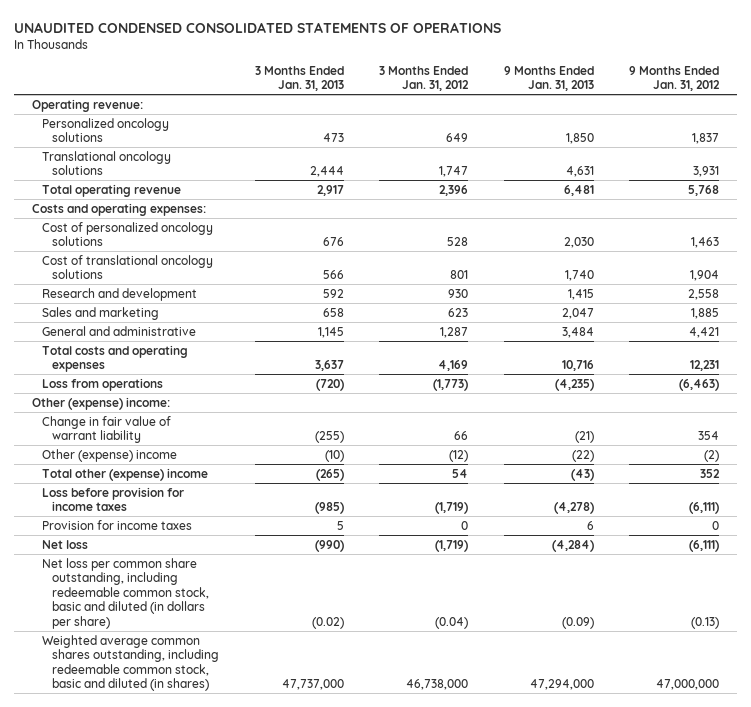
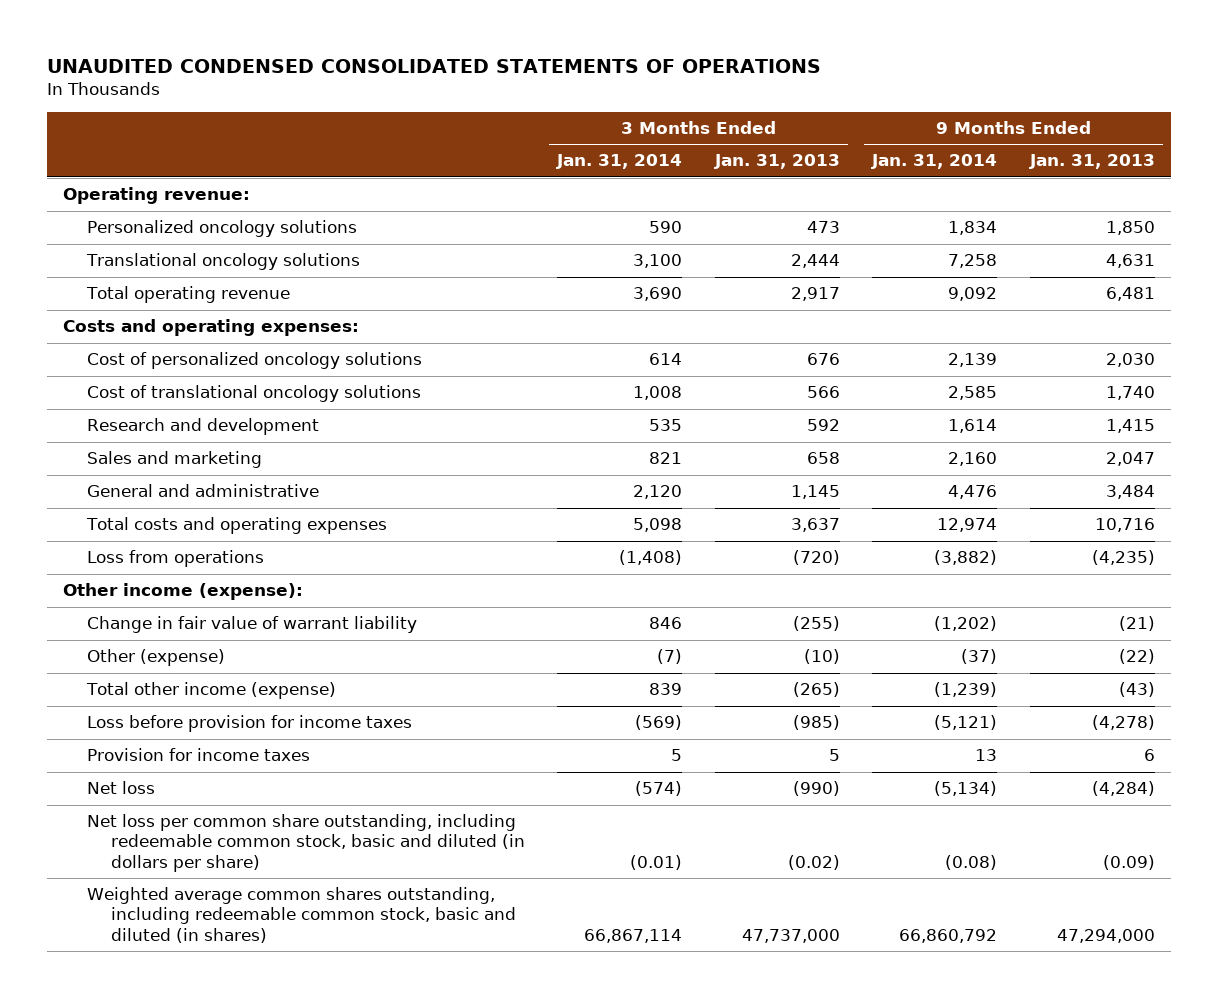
[379,65,470,92] 3 Months Ended Jan. 31, 2012 -> none
[629,65,721,92] 9 Months Ended Jan. 31, 2012 -> none
none -> [556,154,683,170] Jan. 31, 2014
none -> [871,154,998,170] Jan. 31, 2014
[31,396,170,410] Other (expense) income: -> [63,583,304,601] Other income (expense):
[42,448,178,462] Other (expense) income -> [87,649,226,667] Other (expense)
[42,467,209,481] Total other (expense) income -> [86,682,337,700] Total other income (expense)

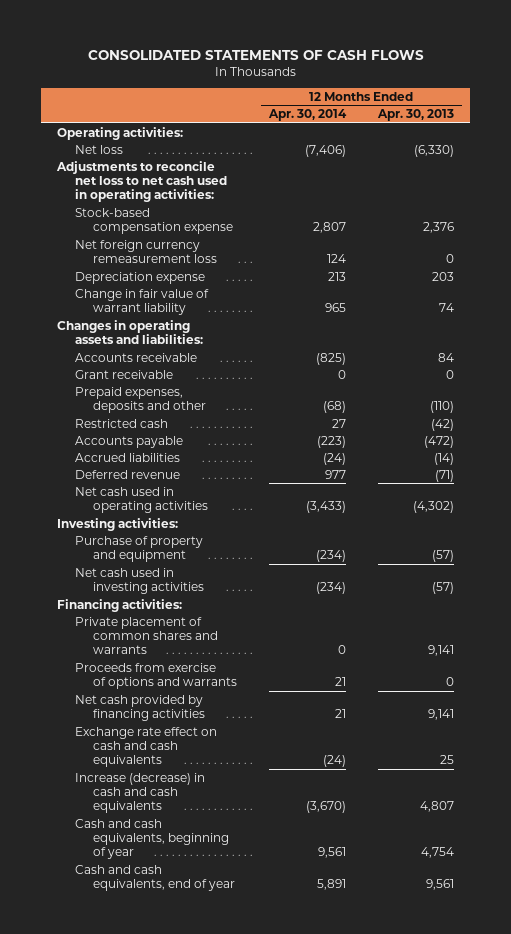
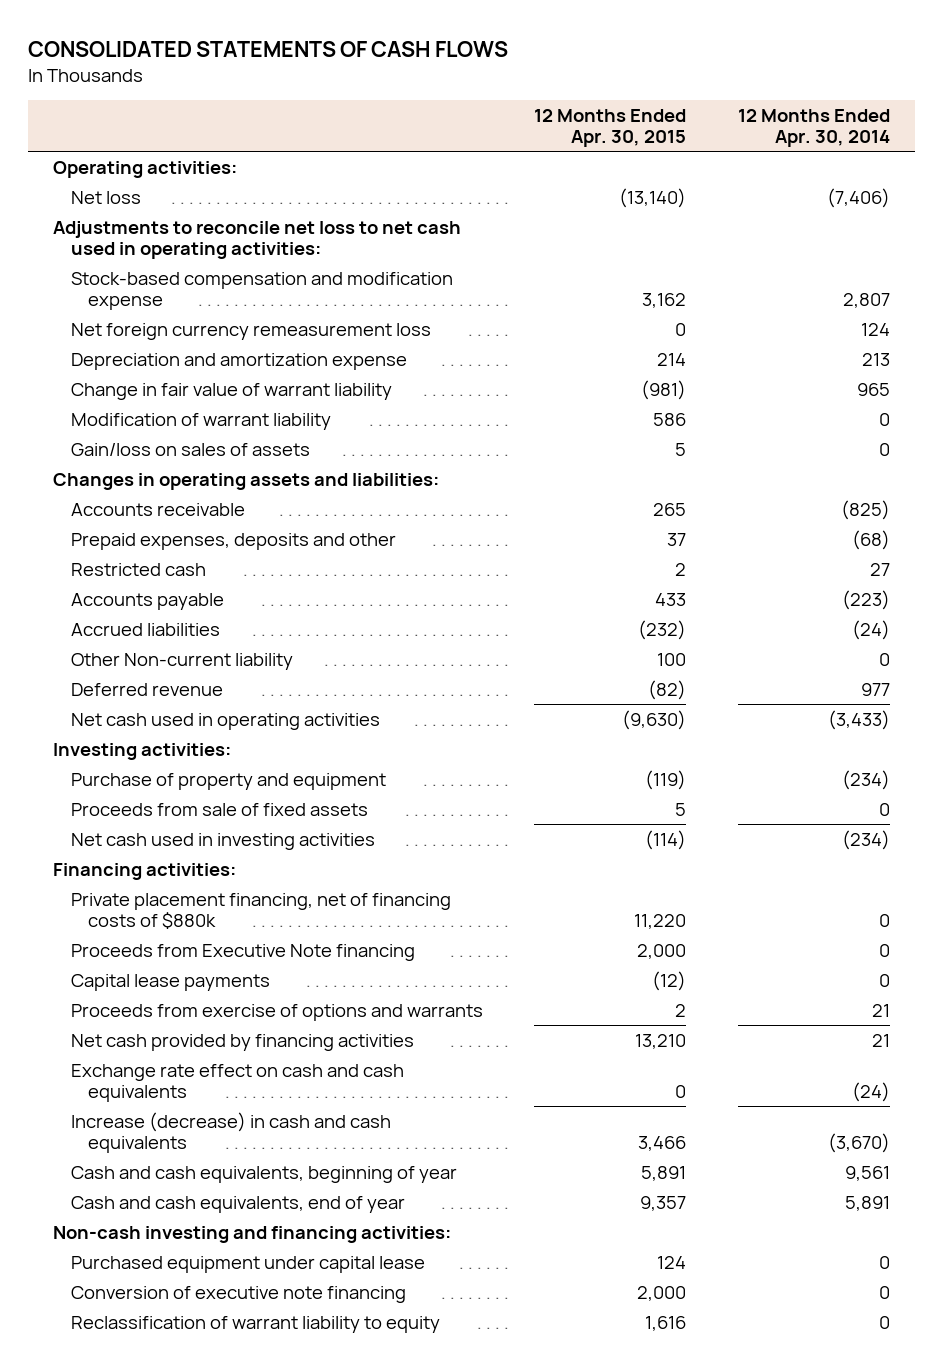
[376,109,454,122] Apr. 30, 2013 -> none
none -> [534,108,687,148] 12 Months Ended Apr. 30, 2015
[75,207,234,235] Stock-based compensation expense -> [70,271,453,311] Stock-based compensation and modification expense
[75,271,206,284] Depreciation expense -> [70,352,407,370] Depreciation and amortization expense
none -> [70,412,331,430] Modification of warrant liability
none -> [70,442,310,456] Gain/loss on sales of assets
[75,369,174,379] Grant receivable -> none
none -> [70,652,293,670] Other Non-current liability
none -> [70,802,368,816] Proceeds from sale of fixed assets
[75,616,219,655] Private placement of common shares and warrants -> [70,892,451,930] Private placement financing, net of financing costs of $880k
none -> [70,943,415,961] Proceeds from Executive Note financing
none -> [70,973,270,991] Capital lease payments
none -> [53,1225,452,1243] Non-cash investing and financing activities:
none -> [70,1255,425,1273] Purchased equipment under capital lease
none -> [70,1285,406,1303] Conversion of executive note financing
none -> [70,1315,440,1333] Reclassification of warrant liability to equity

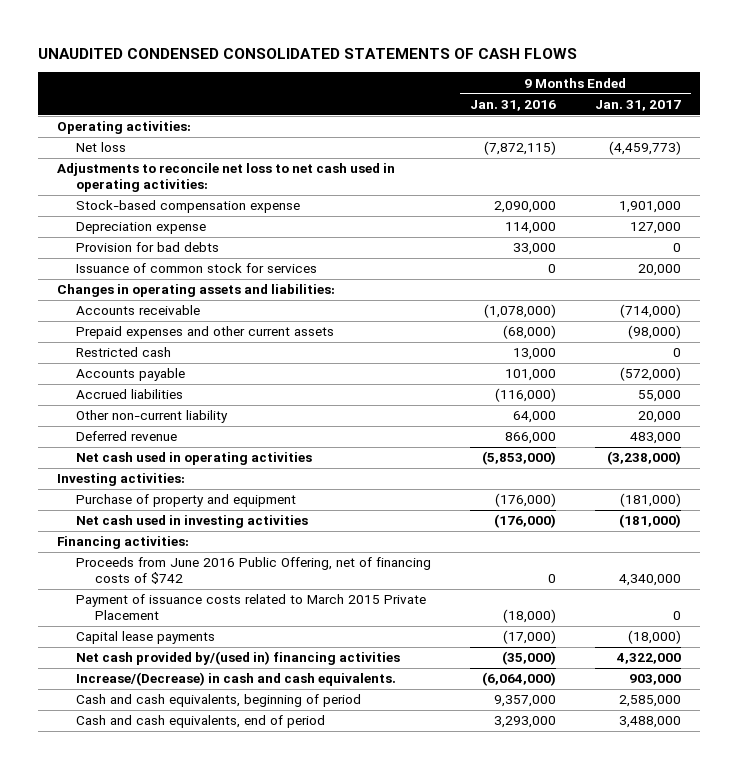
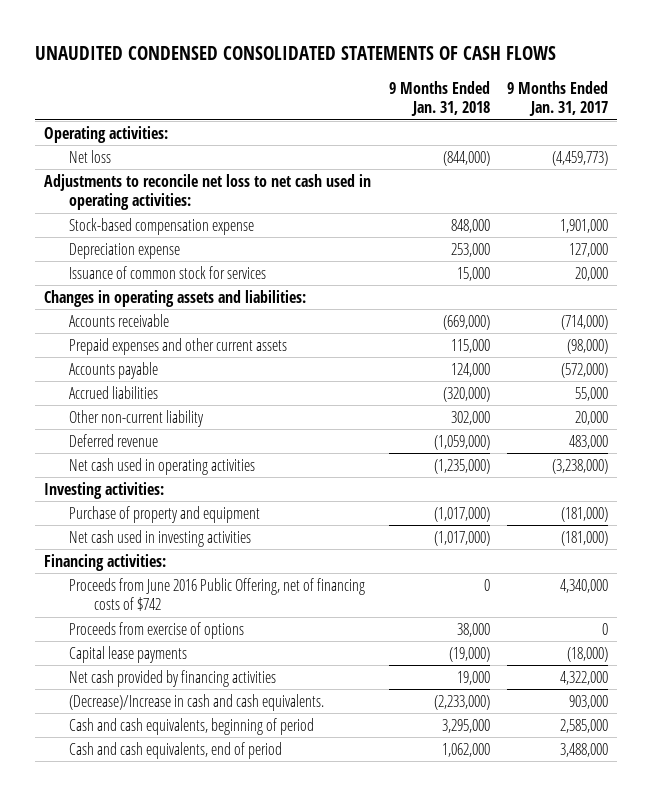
[470,99,557,111] Jan. 31, 2016 -> none
none -> [388,80,490,117] 9 Months Ended Jan. 31, 2018
[76,242,220,253] Provision for bad debts -> none
[76,347,172,358] Restricted cash -> none
[76,594,427,621] Payment of issuance costs related to March 2015 Private Placement -> none
none -> [69,621,245,639] Proceeds from exercise of options
[76,651,401,666] Net cash provided by/(used in) financing activities -> [69,669,277,687] Net cash provided by financing activities
[76,672,397,687] Increase/(Decrease) in cash and cash equivalents. -> [69,693,325,711] (Decrease)/Increase in cash and cash equivalents.

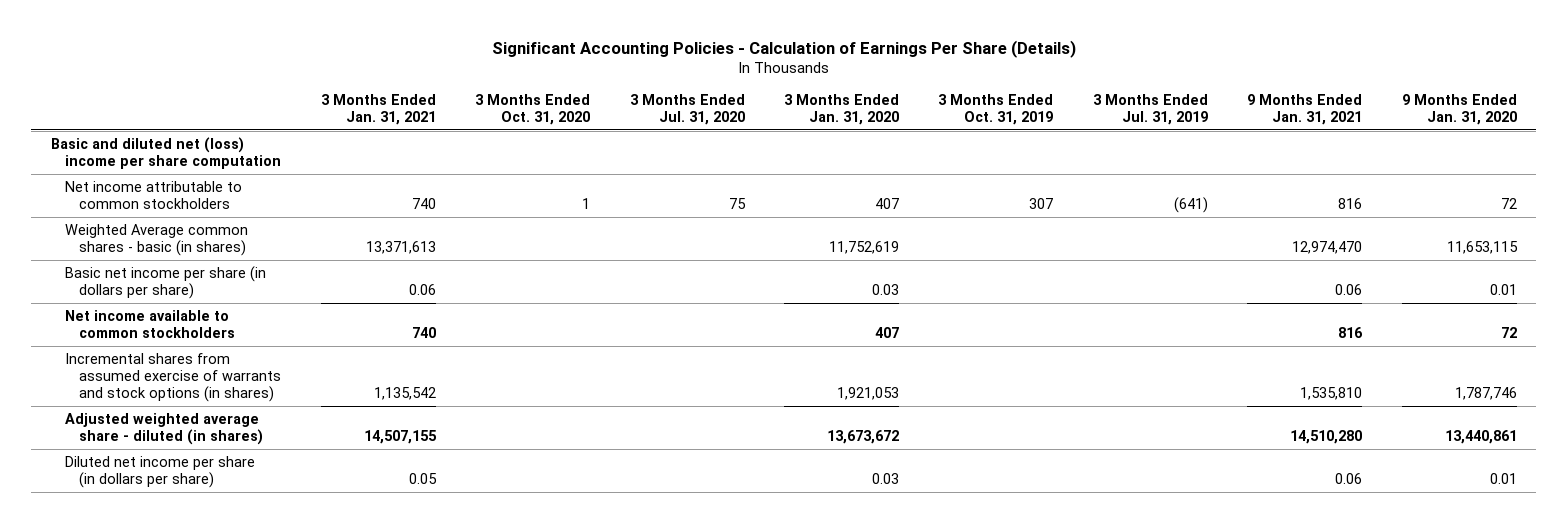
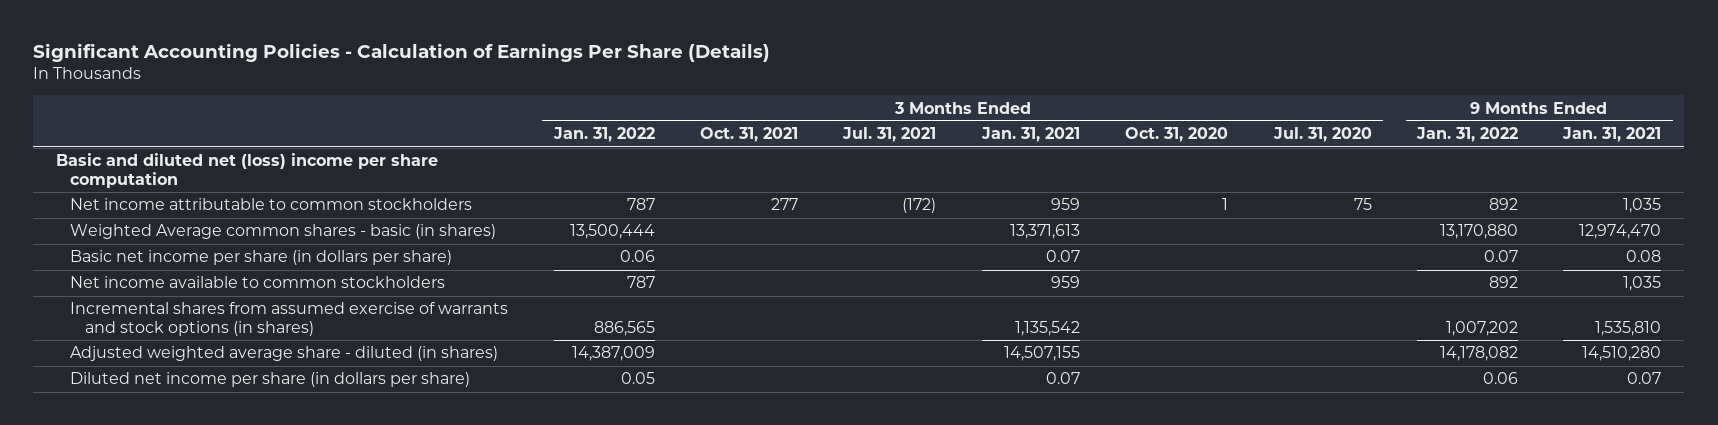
[783,93,899,126] 3 Months Ended Jan. 31, 2020 -> none
[938,93,1054,126] 3 Months Ended Oct. 31, 2019 -> none
[1092,93,1208,126] 3 Months Ended Jul. 31, 2019 -> none
[1401,93,1517,126] 9 Months Ended Jan. 31, 2020 -> none
none -> [552,127,655,143] Jan. 31, 2022
none -> [700,127,799,143] Oct. 31, 2021
none -> [842,127,937,143] Jul. 31, 2021
none -> [1416,127,1519,143] Jan. 31, 2022
[411,198,436,210] 740 -> [1050,198,1080,211] 959
[1338,198,1363,210] 816 -> [1623,198,1662,214] 1,035
[408,284,436,296] 0.06 -> [1045,250,1080,263] 0.07
[1335,284,1363,296] 0.06 -> [1626,250,1662,263] 0.08
[411,327,436,339] 740 -> [1050,276,1080,289] 959
[1338,327,1364,339] 816 -> [1623,276,1662,292] 1,035
[408,473,437,485] 0.05 -> [1045,372,1080,385] 0.07
[1335,473,1363,485] 0.06 -> [1627,372,1662,385] 0.07

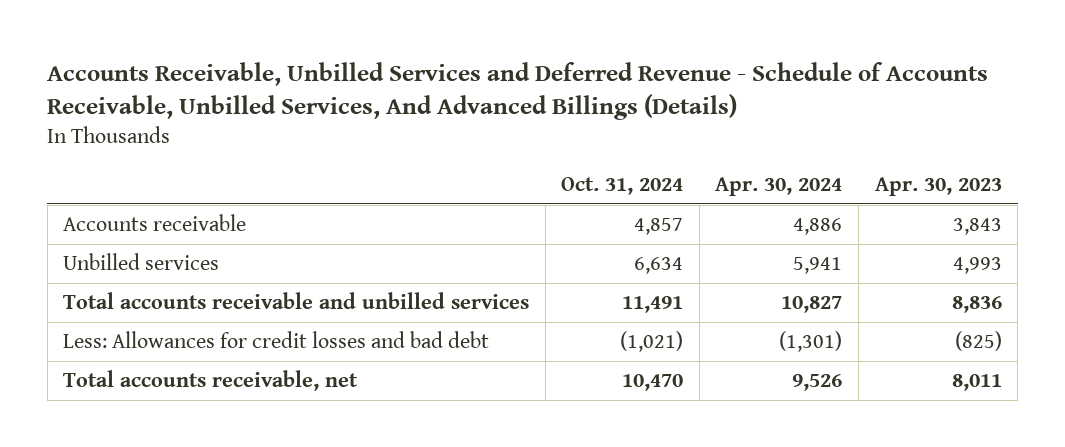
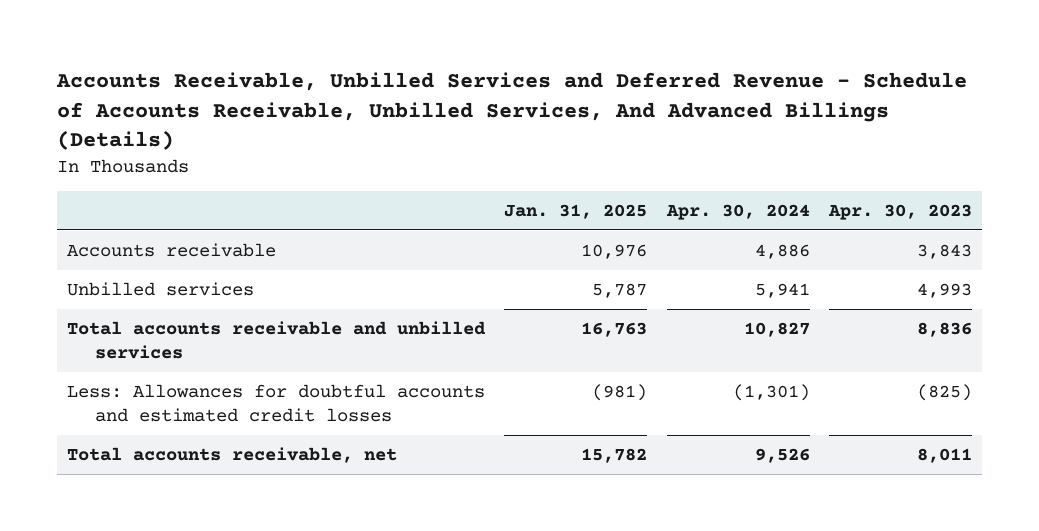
[561,176,684,195] Oct. 31, 2024 -> none
none -> [504,204,648,220] Jan. 31, 2025
[63,331,490,349] Less: Allowances for credit losses and bad debt -> [66,383,485,423] Less: Allowances for doubtful accounts and estimated credit losses

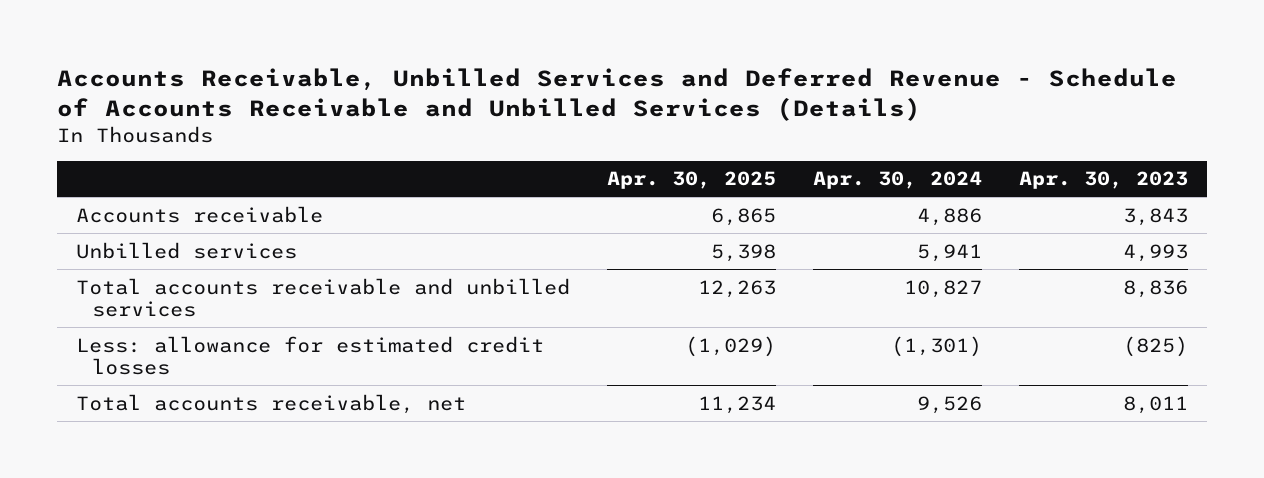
[56,71,968,151] Accounts Receivable, Unbilled Services and Deferred Revenue - Schedule of Accounts Receivable, Unbilled Services, And Advanced Billings (Details) -> [56,68,1177,121] Accounts Receivable, Unbilled Services and Deferred Revenue - Schedule of Accounts Receivable and Unbilled Services (Details)
[504,204,648,220] Jan. 31, 2025 -> none
none -> [606,171,776,190] Apr. 30, 2025
[66,383,485,423] Less: Allowances for doubtful accounts and estimated credit losses -> [75,335,544,375] Less: allowance for estimated credit losses

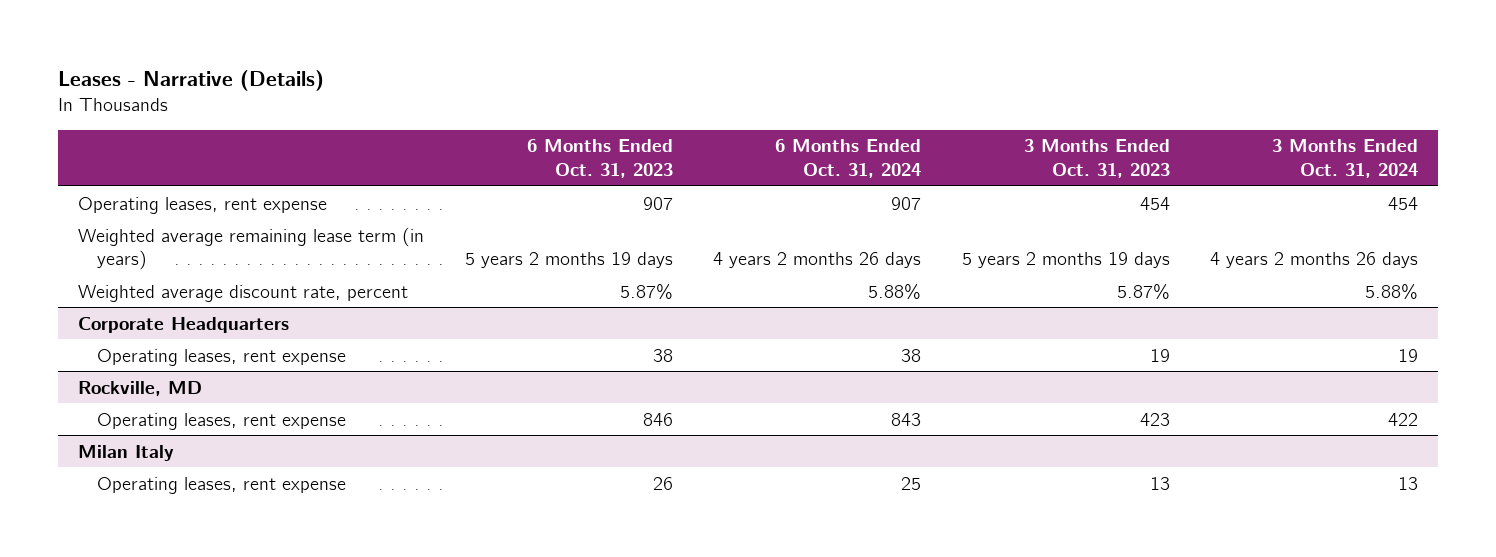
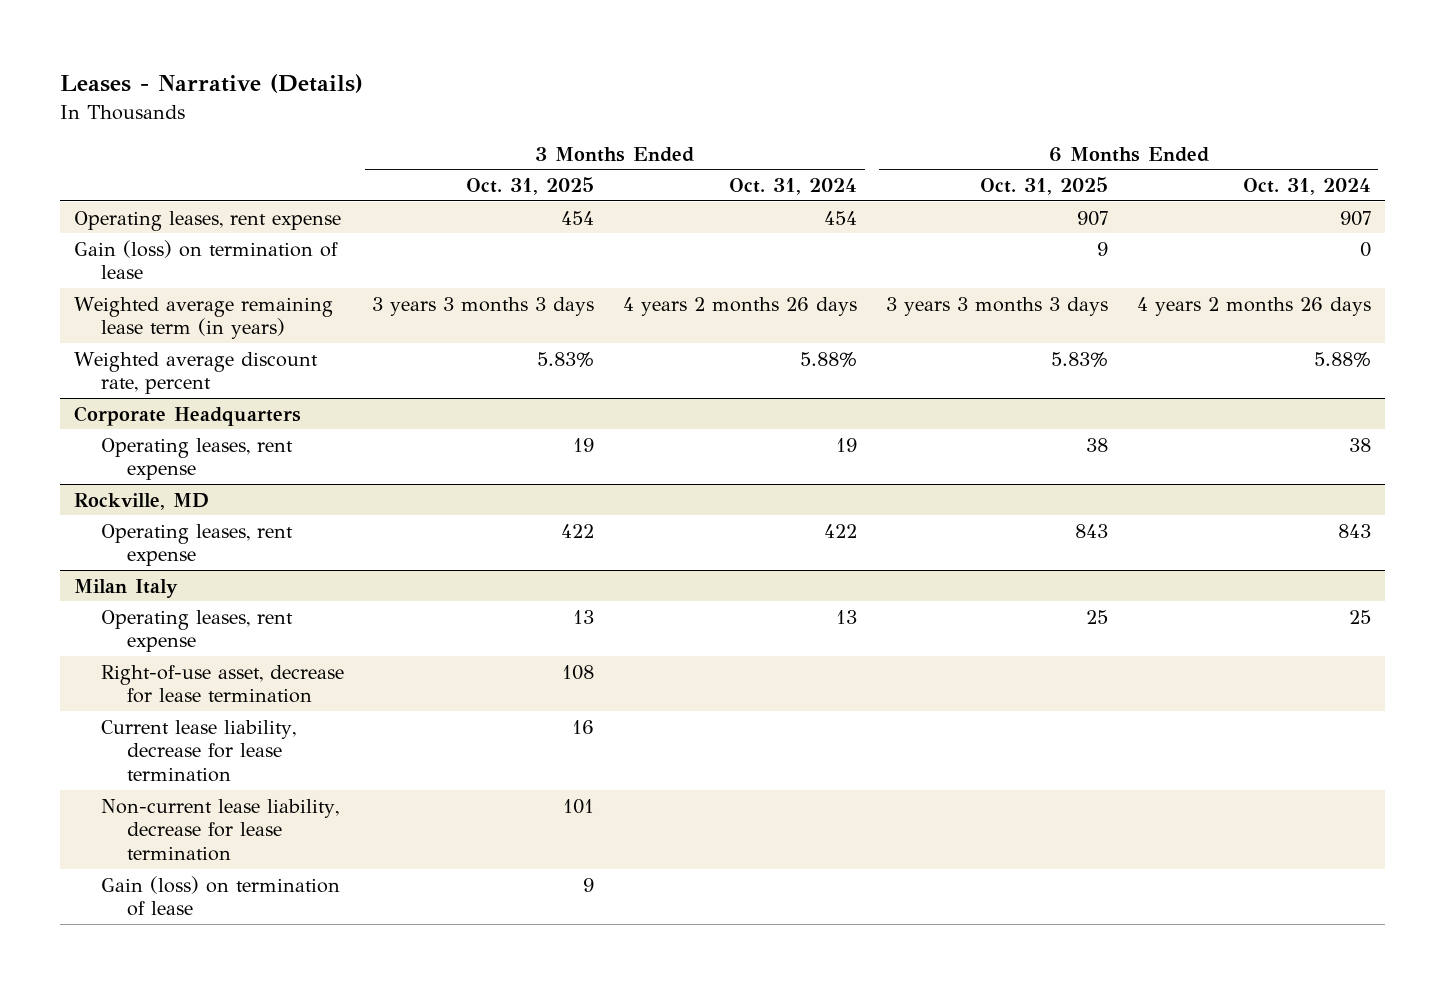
[526,139,673,179] 6 Months Ended Oct. 31, 2023 -> none
[1023,139,1170,179] 3 Months Ended Oct. 31, 2023 -> none
none -> [466,177,595,196] Oct. 31, 2025
none -> [980,177,1109,196] Oct. 31, 2025
none -> [74,239,339,280] Gain (loss) on termination of lease
none -> [100,664,344,704] Right-of-use asset, decrease for lease termination
none -> [100,719,296,783] Current lease liability, decrease for lease termination
none -> [100,798,339,862] Non-current lease liability, decrease for lease termination
none -> [100,875,340,917] Gain (loss) on termination of lease

